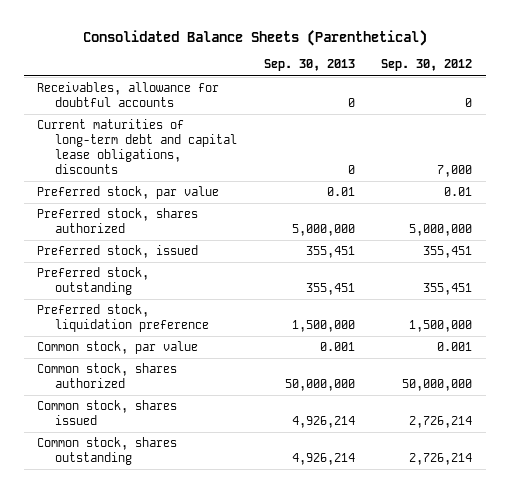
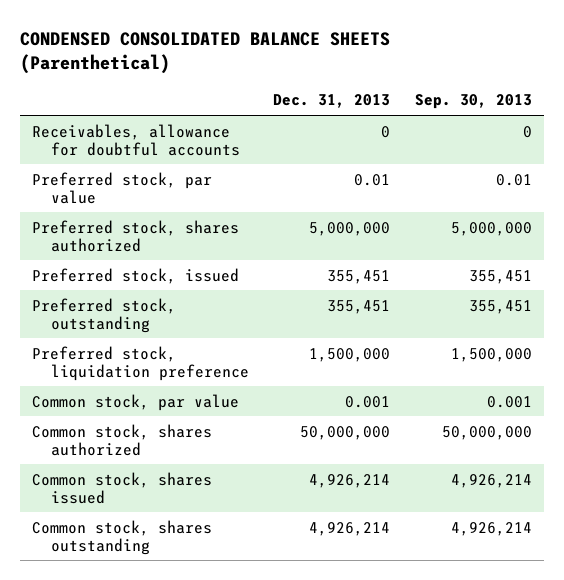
[82,29,427,46] Consolidated Balance Sheets (Parenthetical) -> [20,31,391,75] CONDENSED CONSOLIDATED BALANCE SHEETS (Parenthetical)
[381,59,473,72] Sep. 30, 2012 -> none
none -> [273,94,391,109] Dec. 31, 2013
[37,119,237,174] Current maturities of long-term debt and capital lease obligations, discounts -> none

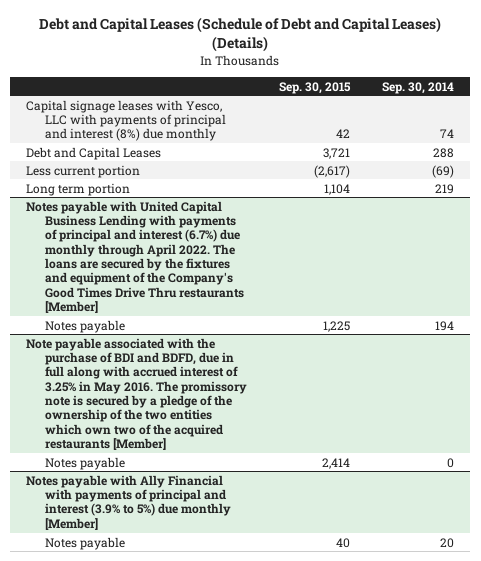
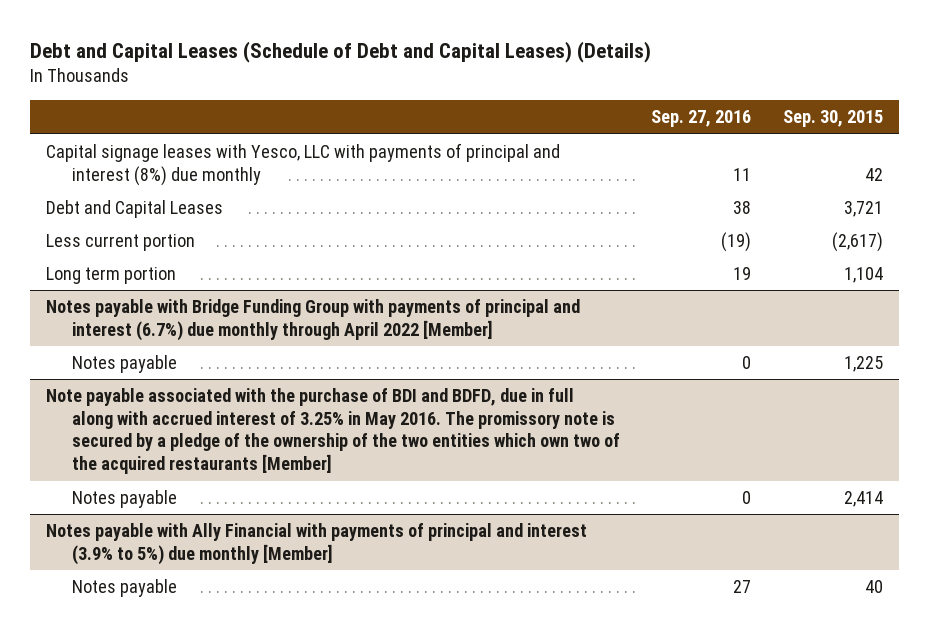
[382,81,455,94] Sep. 30, 2014 -> none
none -> [651,110,752,128] Sep. 27, 2016
[26,200,244,314] Notes payable with United Capital Business Lending with payments of principal and interest (6.7%) due monthly through April 2022. The loans are secured by the fixtures and equipment of the Company's Good Times Drive Thru restaurants [Member] -> [46,299,581,341] Notes payable with Bridge Funding Group with payments of principal and interest (6.7%) due monthly through April 2022 [Member]

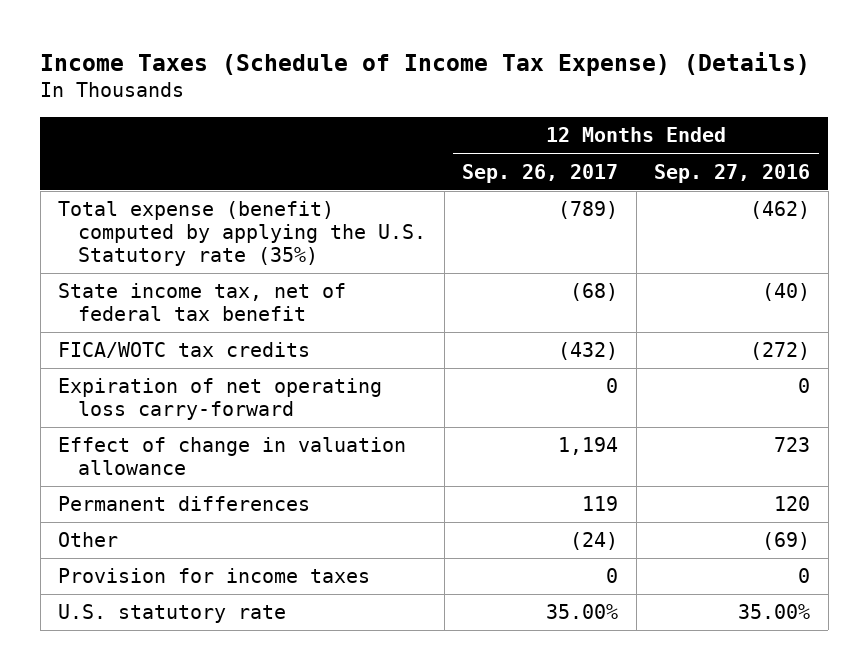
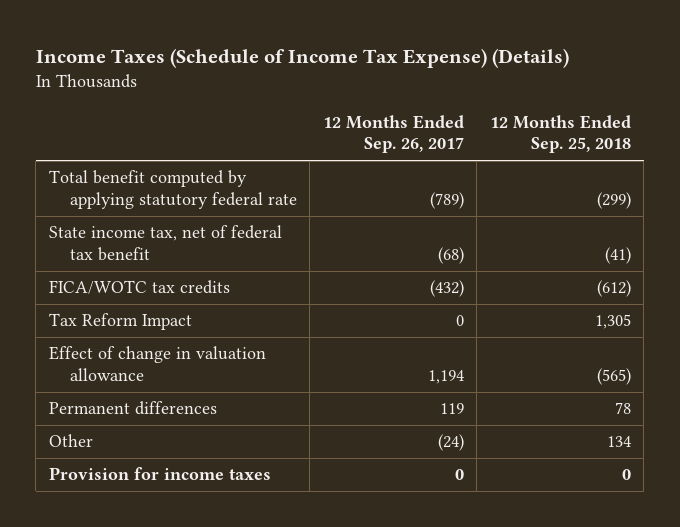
[654,163,811,183] Sep. 27, 2016 -> none
none -> [489,114,631,154] 12 Months Ended Sep. 25, 2018
[58,201,427,267] Total expense (benefit) computed by applying the U.S. Statutory rate (35%) -> [48,170,297,210] Total benefit computed by applying statutory federal rate
[58,378,383,421] Expiration of net operating loss carry-forward -> none
none -> [48,313,192,331] Tax Reform Impact
[58,604,287,624] U.S. statutory rate -> none

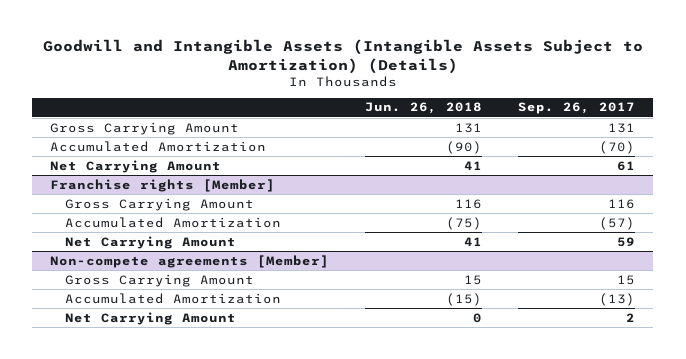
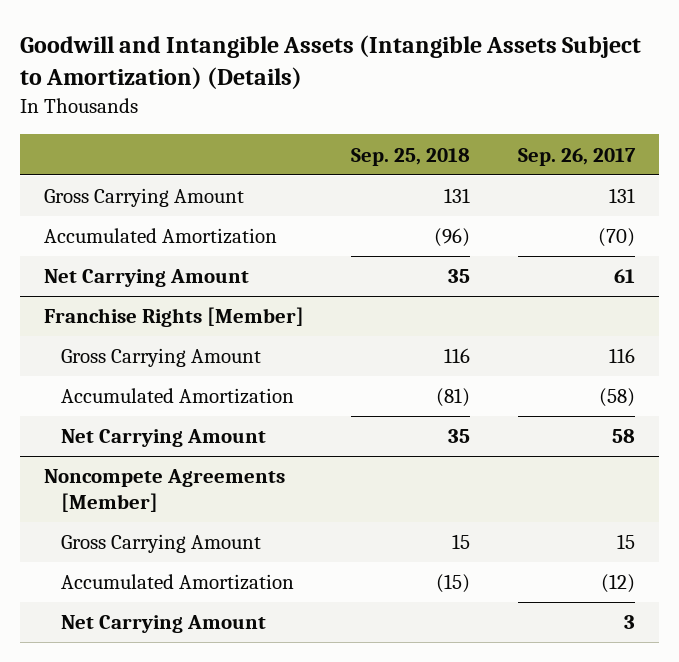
[365,102,483,115] Jun. 26, 2018 -> none
none -> [351,147,471,166] Sep. 25, 2018
[50,178,276,192] Franchise rights [Member] -> [43,307,304,328] Franchise Rights [Member]
[599,216,636,230] (57) -> [598,388,635,408] (58)
[617,236,636,247] 59 -> [611,429,635,444] 58
[50,254,330,268] Non-compete agreements [Member] -> [43,469,285,512] Noncompete Agreements [Member]
[599,292,636,306] (13) -> [600,574,635,594] (12)
[626,312,636,322] 2 -> [623,615,635,630] 3

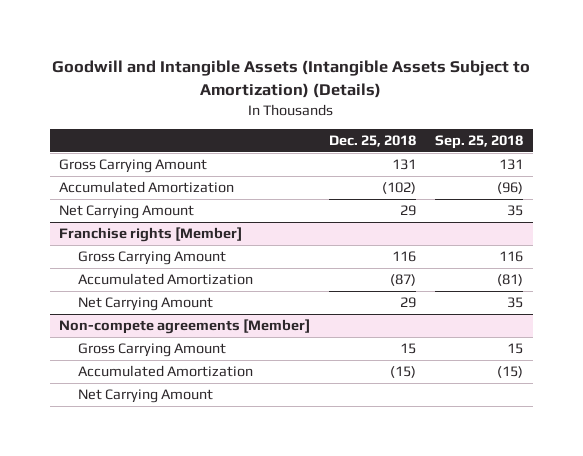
[517,147,636,166] Sep. 26, 2017 -> none
none -> [329,135,417,148] Dec. 25, 2018
[43,307,304,328] Franchise Rights [Member] -> [59,227,243,243] Franchise rights [Member]
[43,469,285,512] Noncompete Agreements [Member] -> [59,319,311,335] Non-compete agreements [Member]

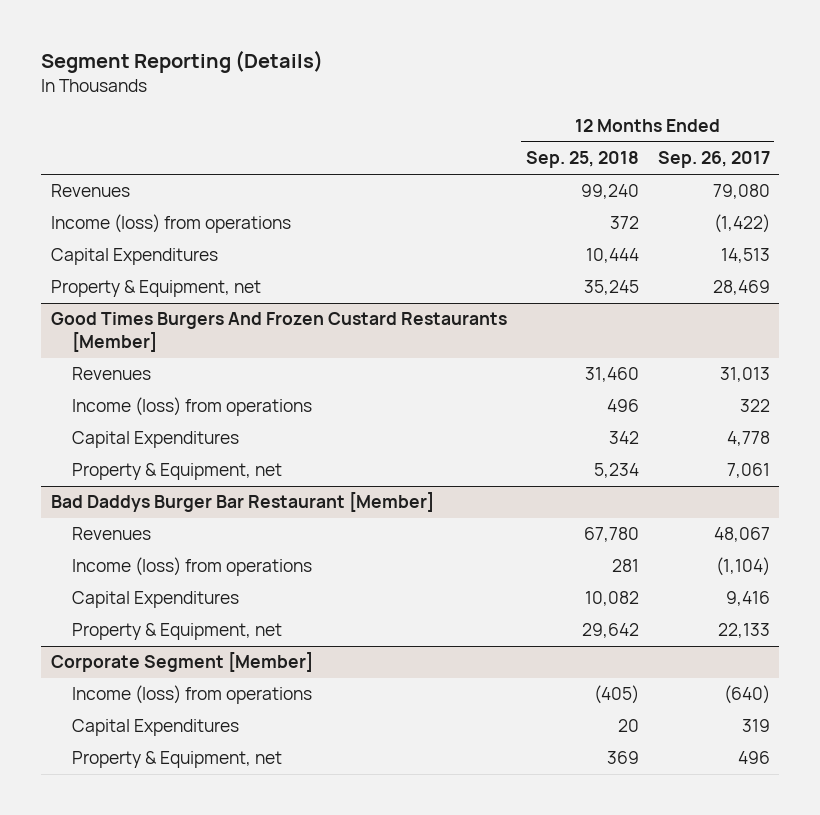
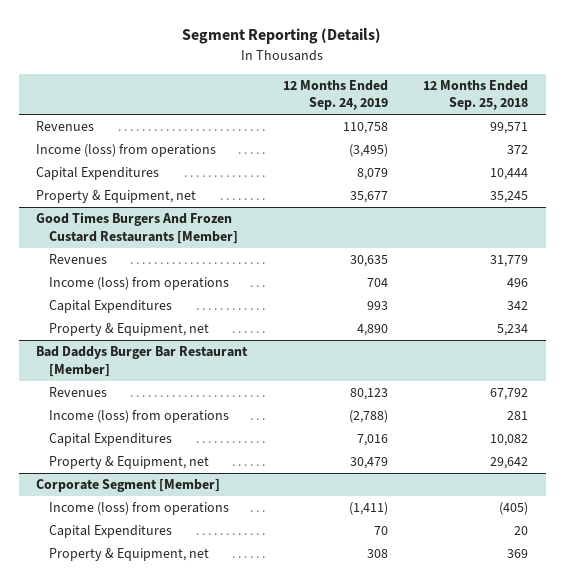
[657,151,770,169] Sep. 26, 2017 -> none
none -> [282,80,388,111] 12 Months Ended Sep. 24, 2019
[580,184,639,200] 99,240 -> [490,122,529,135] 99,571
[584,367,639,383] 31,460 -> [490,255,529,268] 31,779
[583,527,639,543] 67,780 -> [490,388,529,401] 67,792

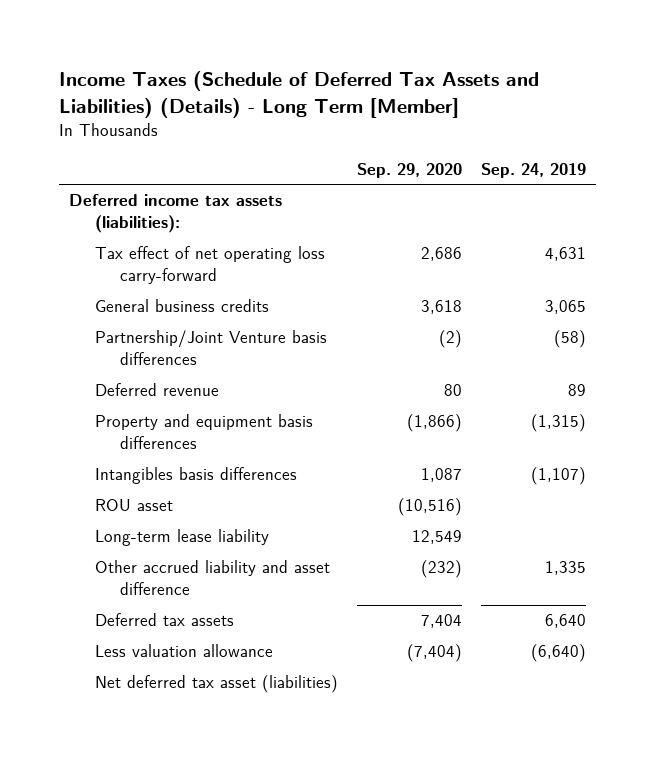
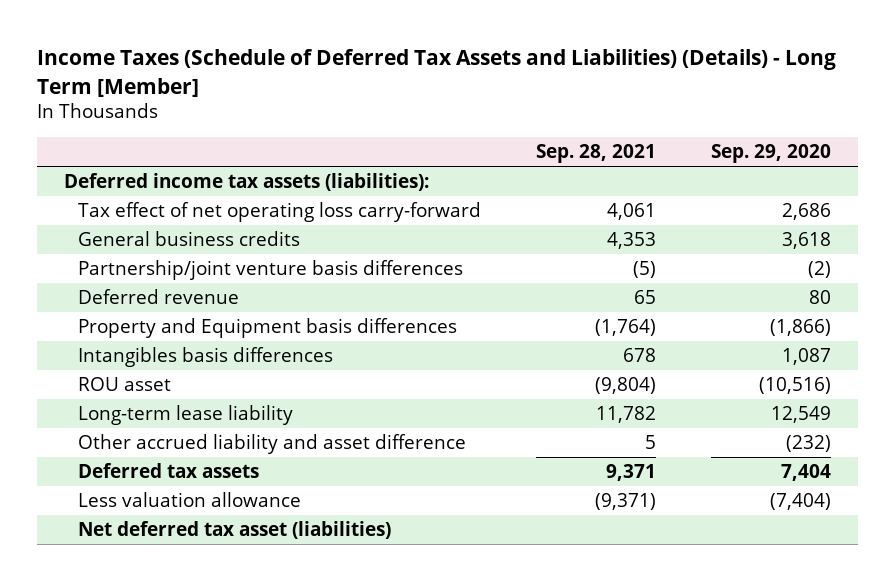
[481,162,587,178] Sep. 24, 2019 -> none
none -> [536,143,657,163] Sep. 28, 2021
[94,330,327,366] Partnership/Joint Venture basis differences -> [78,260,464,281] Partnership/joint venture basis differences
[94,414,313,450] Property and equipment basis differences -> [78,318,458,339] Property and Equipment basis differences

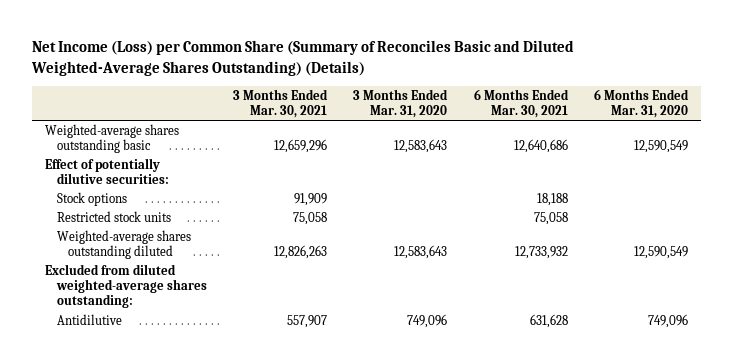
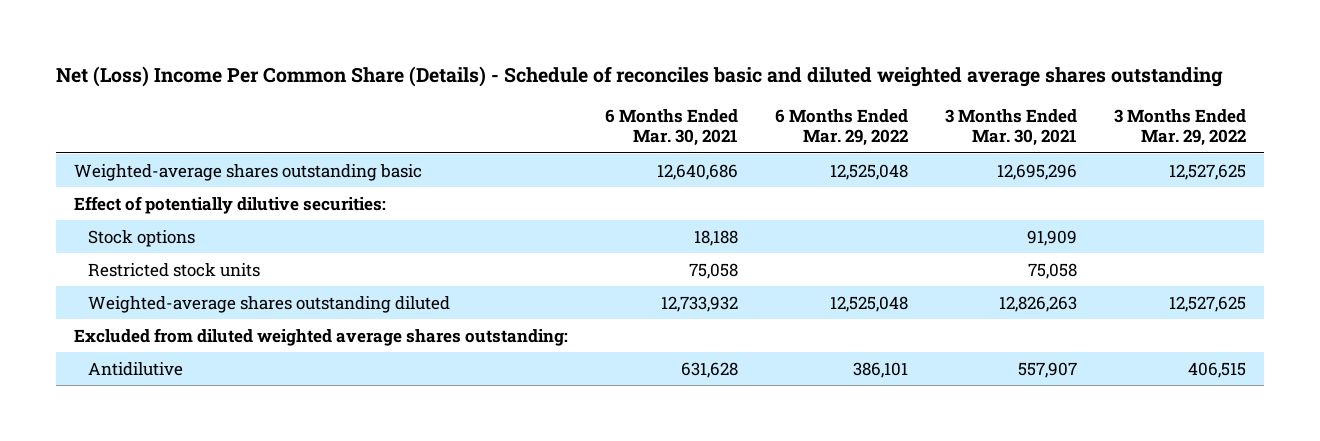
[30,40,574,76] Net Income (Loss) per Common Share (Summary of Reconciles Basic and Diluted Weighted-Average Shares Outstanding) (Details) -> [55,66,1223,88] Net (Loss) Income Per Common Share (Details) - Schedule of reconciles basic and diluted weighted average shares outstanding
[353,88,449,118] 3 Months Ended Mar. 31, 2020 -> none
[594,88,690,118] 6 Months Ended Mar. 31, 2020 -> none
none -> [774,109,908,147] 6 Months Ended Mar. 29, 2022
none -> [1113,109,1246,147] 3 Months Ended Mar. 29, 2022
[273,139,327,154] 12,659,296 -> [996,163,1077,180] 12,695,296
[45,264,207,309] Excluded from diluted weighted-average shares outstanding: -> [74,327,569,346] Excluded from diluted weighted average shares outstanding:

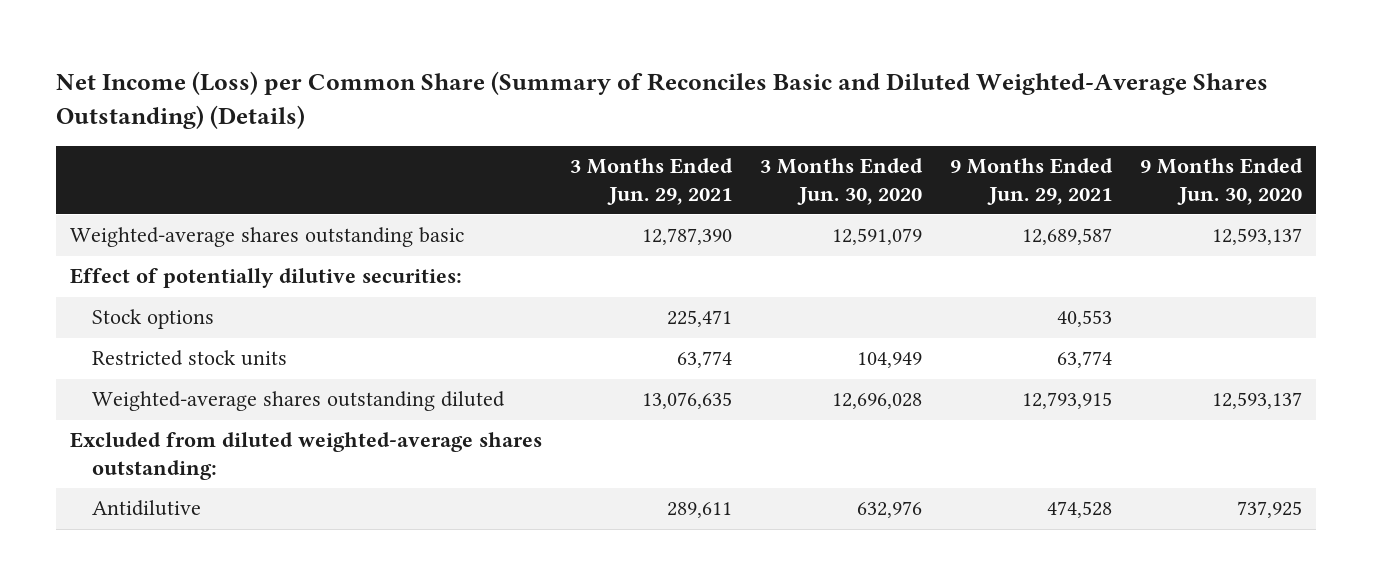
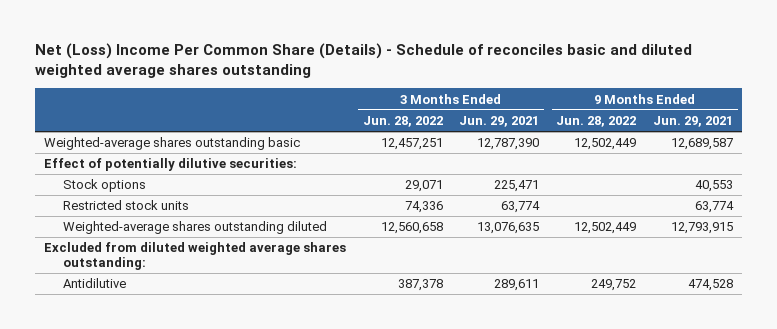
[56,71,1269,130] Net Income (Loss) per Common Share (Summary of Reconciles Basic and Diluted Weighted-Average Shares Outstanding) (Details) -> [35,43,693,79] Net (Loss) Income Per Common Share (Details) - Schedule of reconciles basic and diluted weighted average shares outstanding
[760,158,924,205] 3 Months Ended Jun. 30, 2020 -> none
[1140,158,1304,205] 9 Months Ended Jun. 30, 2020 -> none
none -> [362,115,443,127] Jun. 28, 2022
none -> [556,115,637,127] Jun. 28, 2022
[70,432,543,480] Excluded from diluted weighted-average shares outstanding: -> [43,242,346,271] Excluded from diluted weighted average shares outstanding:

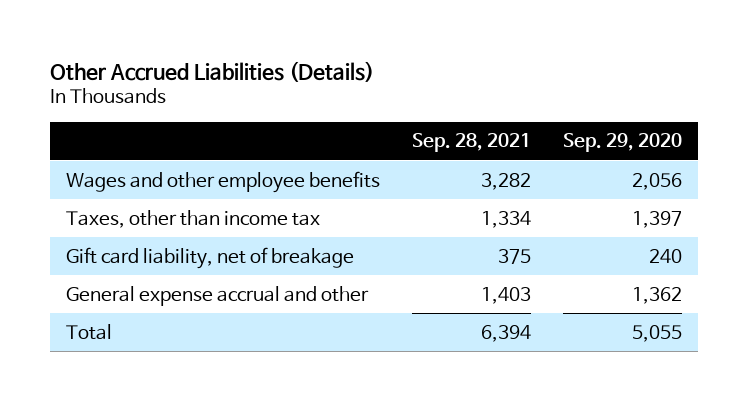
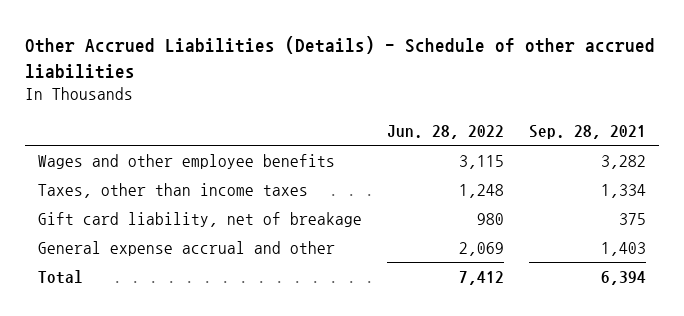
[50,60,375,82] Other Accrued Liabilities (Details) -> [25,35,656,79] Other Accrued Liabilities (Details) - Schedule of other accrued liabilities
[563,133,683,153] Sep. 29, 2020 -> none
none -> [387,124,505,139] Jun. 28, 2022
[66,209,321,228] Taxes, other than income tax -> [37,182,308,198] Taxes, other than income taxes

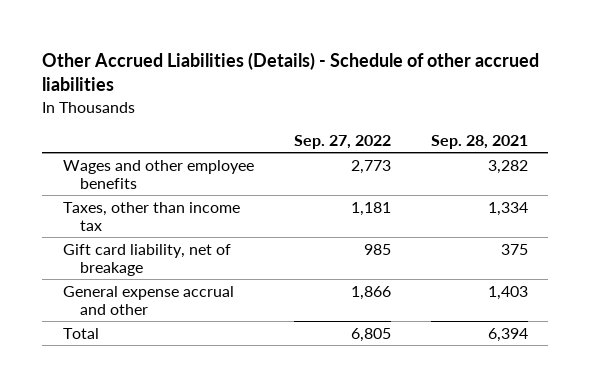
[387,124,505,139] Jun. 28, 2022 -> none
none -> [293,135,391,150] Sep. 27, 2022
[37,182,308,198] Taxes, other than income taxes -> [62,201,240,232] Taxes, other than income tax

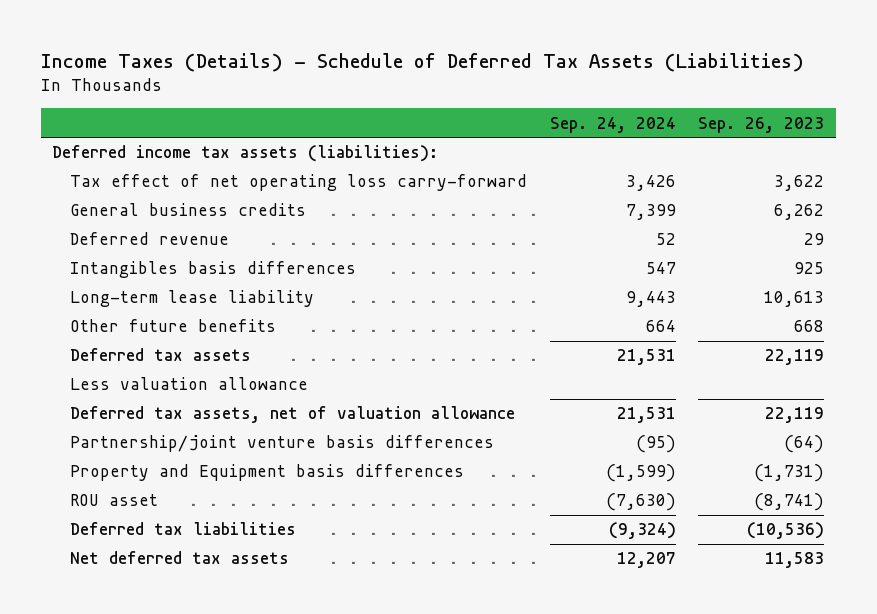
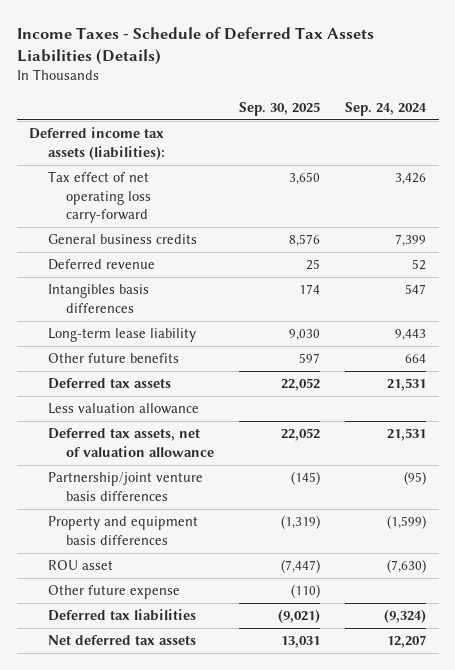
[41,52,805,72] Income Taxes (Details) - Schedule of Deferred Tax Assets (Liabilities) -> [16,26,374,65] Income Taxes - Schedule of Deferred Tax Assets Liabilities (Details)
[698,116,825,133] Sep. 26, 2023 -> none
none -> [239,101,321,116] Sep. 30, 2025
[69,464,464,482] Property and Equipment basis differences -> [47,516,198,545] Property and equipment basis differences
none -> [47,585,180,600] Other future expense

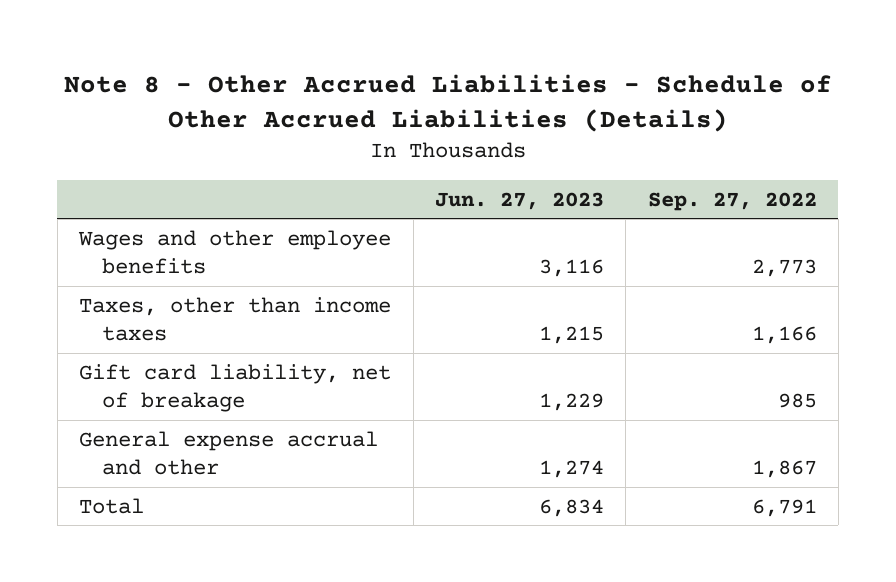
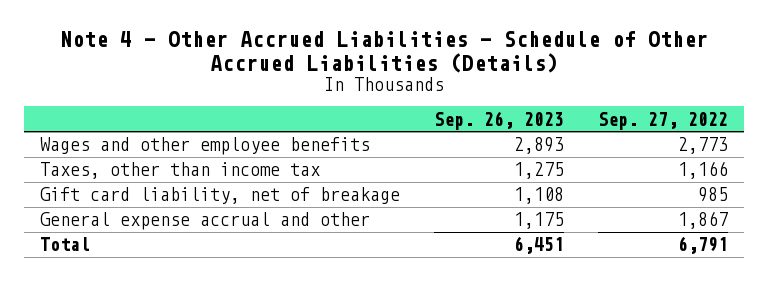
[63,74,832,133] Note 8 - Other Accrued Liabilities - Schedule of Other Accrued Liabilities (Details) -> [60,31,709,73] Note 4 - Other Accrued Liabilities - Schedule of Other Accrued Liabilities (Details)
[434,191,604,210] Jun. 27, 2023 -> none
none -> [434,110,565,130] Sep. 26, 2023
[79,296,392,341] Taxes, other than income taxes -> [40,162,321,180] Taxes, other than income tax

